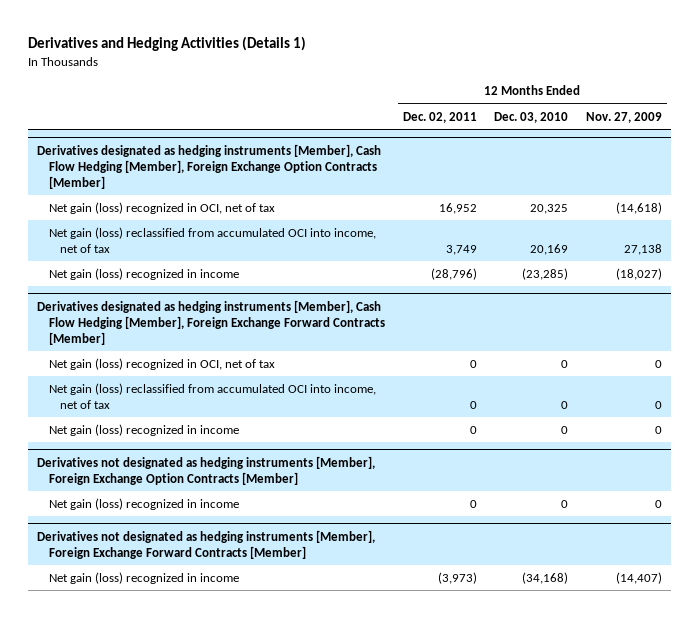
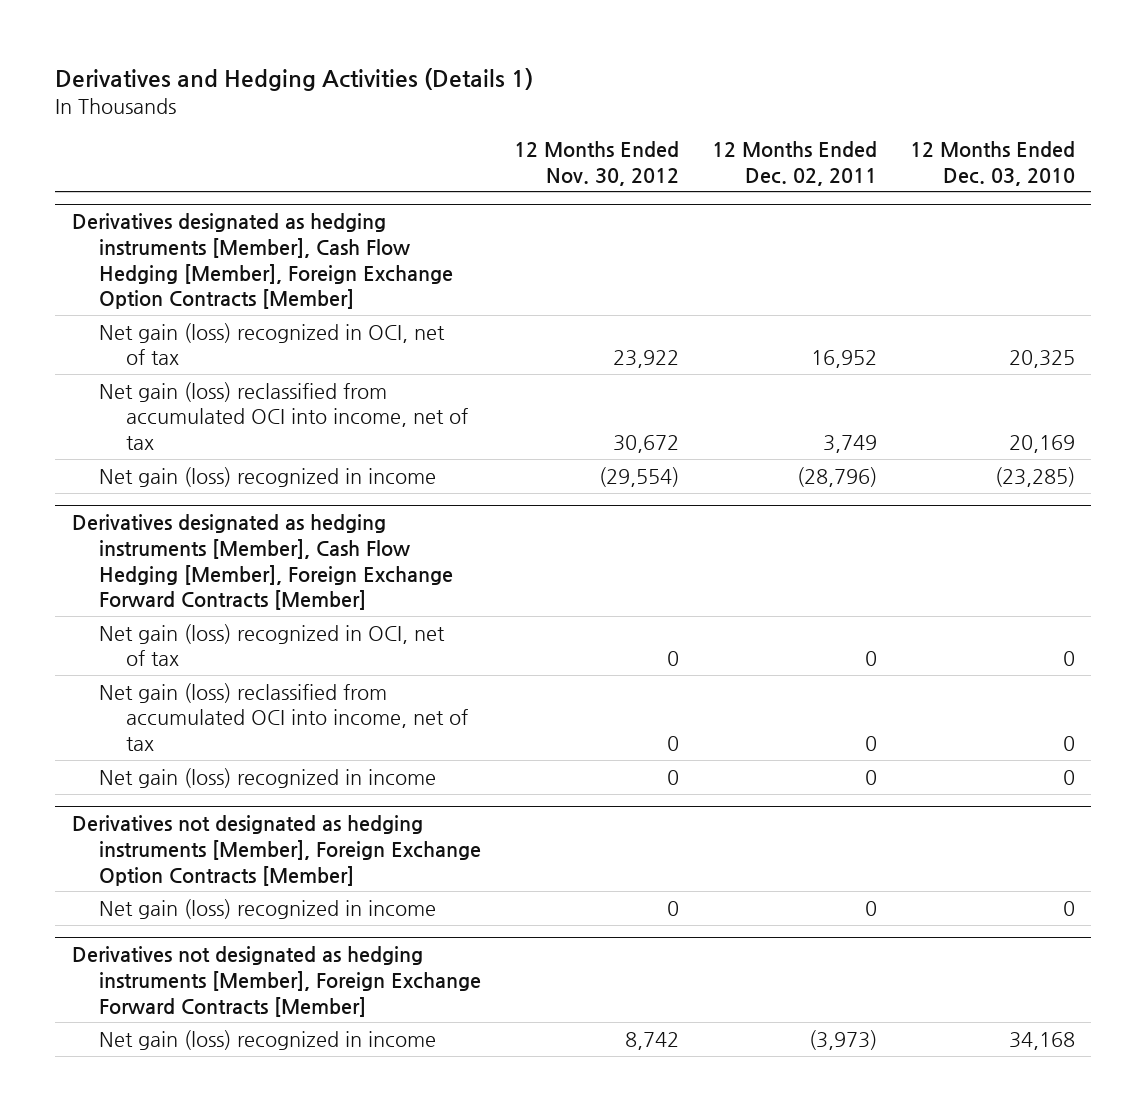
[586,111,663,123] Nov. 27, 2009 -> none
none -> [513,141,679,186] 12 Months Ended Nov. 30, 2012
[522,571,569,584] (34,168) -> [1008,1031,1075,1050] 34,168

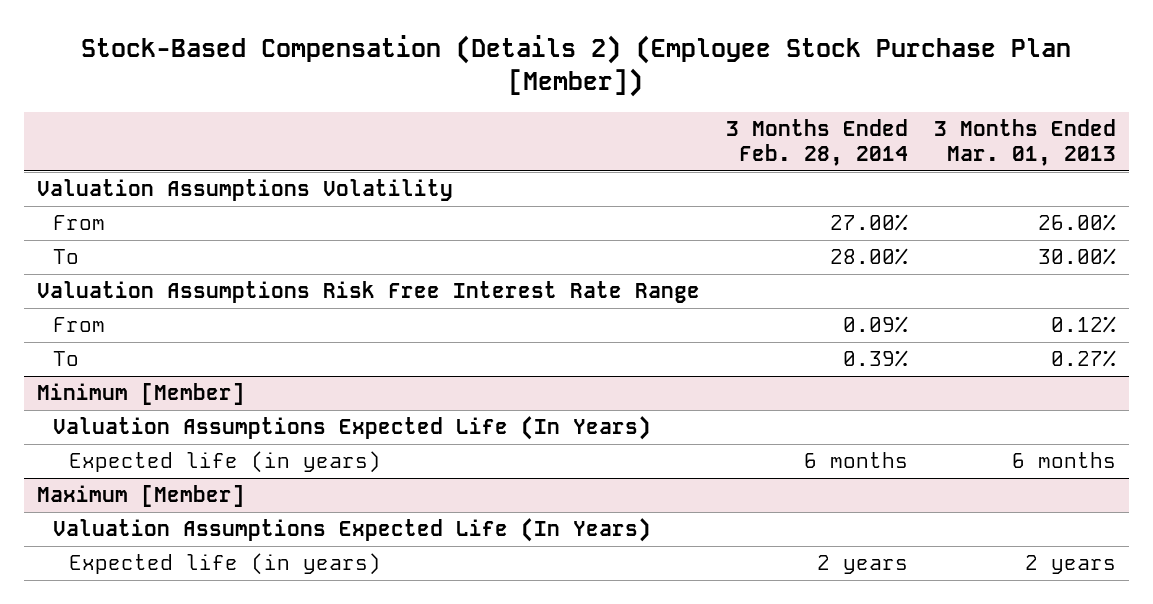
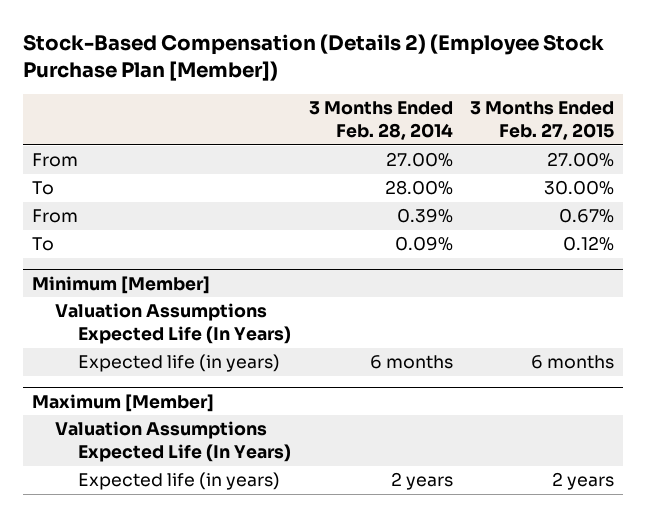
[933,119,1116,167] 3 Months Ended Mar. 01, 2013 -> none
none -> [470,101,615,141] 3 Months Ended Feb. 27, 2015
[37,179,454,202] Valuation Assumptions Volatility -> none
[37,281,701,304] Valuation Assumptions Risk Free Interest Rate Range -> none
[842,316,908,334] 0.09% -> [396,208,453,224] 0.39%
[842,350,908,368] 0.39% -> [394,236,453,252] 0.09%

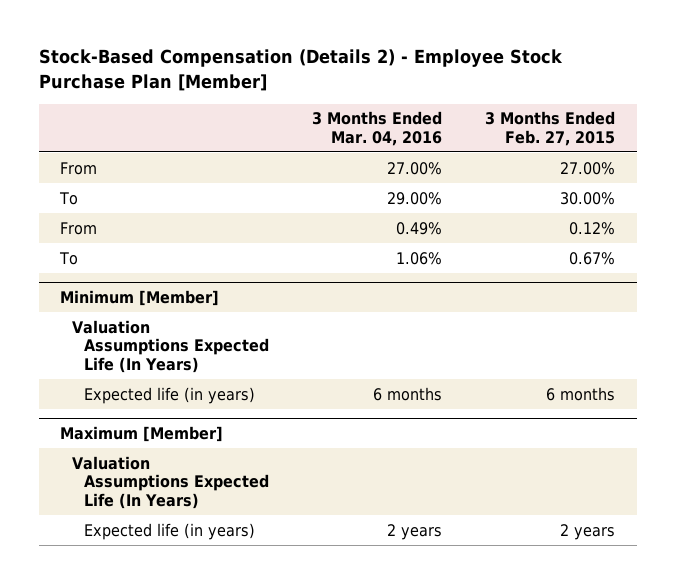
[22,33,604,81] Stock-Based Compensation (Details 2) (Employee Stock Purchase Plan [Member]) -> [38,49,563,92] Stock-Based Compensation (Details 2) - Employee Stock Purchase Plan [Member]
[308,101,453,141] 3 Months Ended Feb. 28, 2014 -> none
none -> [311,111,442,146] 3 Months Ended Mar. 04, 2016
[559,208,615,224] 0.67% -> [569,221,616,235] 0.12%
[563,236,615,252] 0.12% -> [569,251,616,265] 0.67%

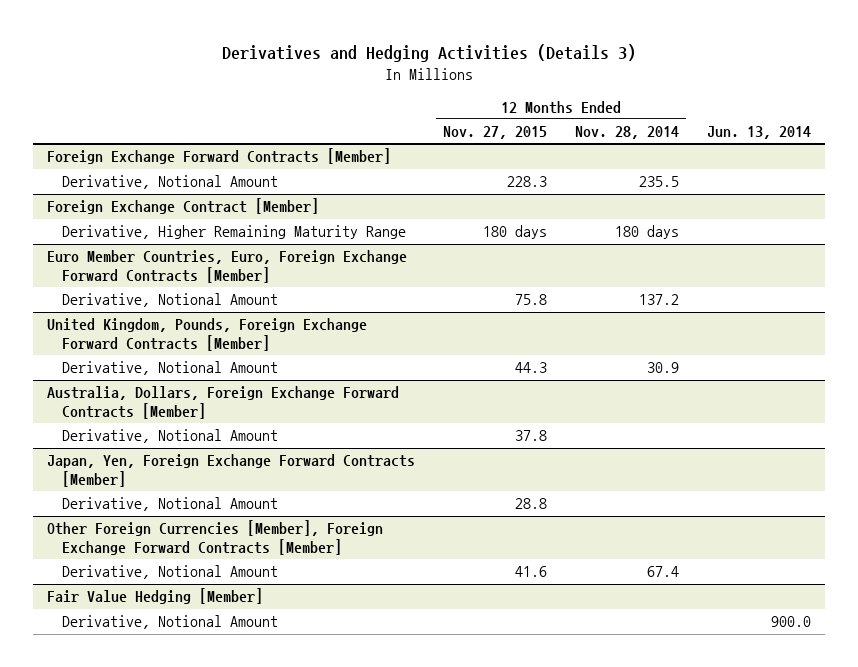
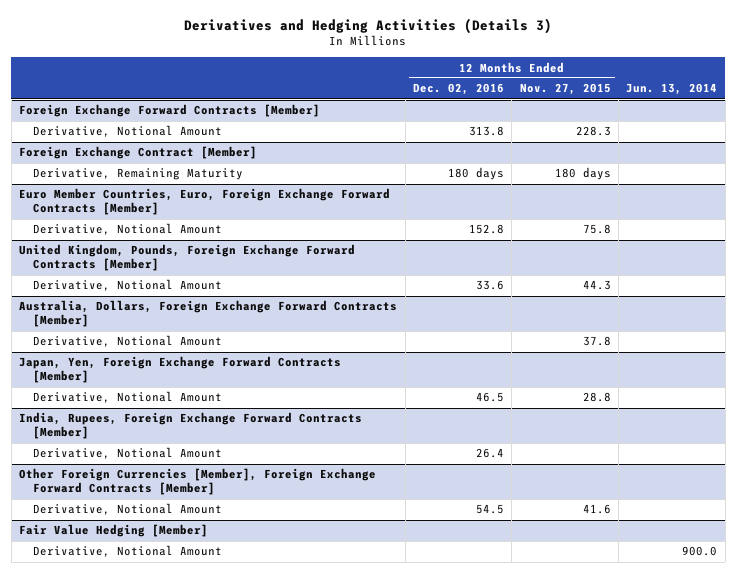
[575,126,680,140] Nov. 28, 2014 -> none
none -> [412,83,504,96] Dec. 02, 2016
[62,225,407,240] Derivative, Higher Remaining Maturity Range -> [33,168,244,181] Derivative, Remaining Maturity
none -> [19,412,363,440] India, Rupees, Foreign Exchange Forward Contracts [Member]
none -> [33,447,223,460] Derivative, Notional Amount

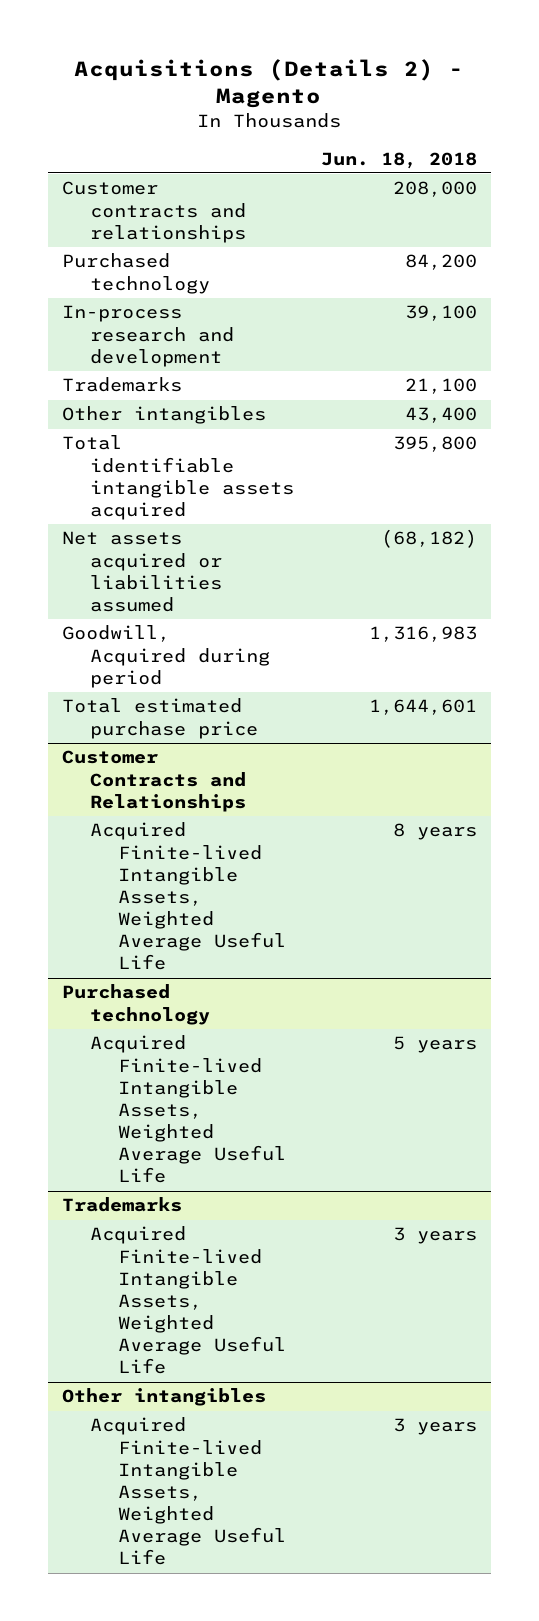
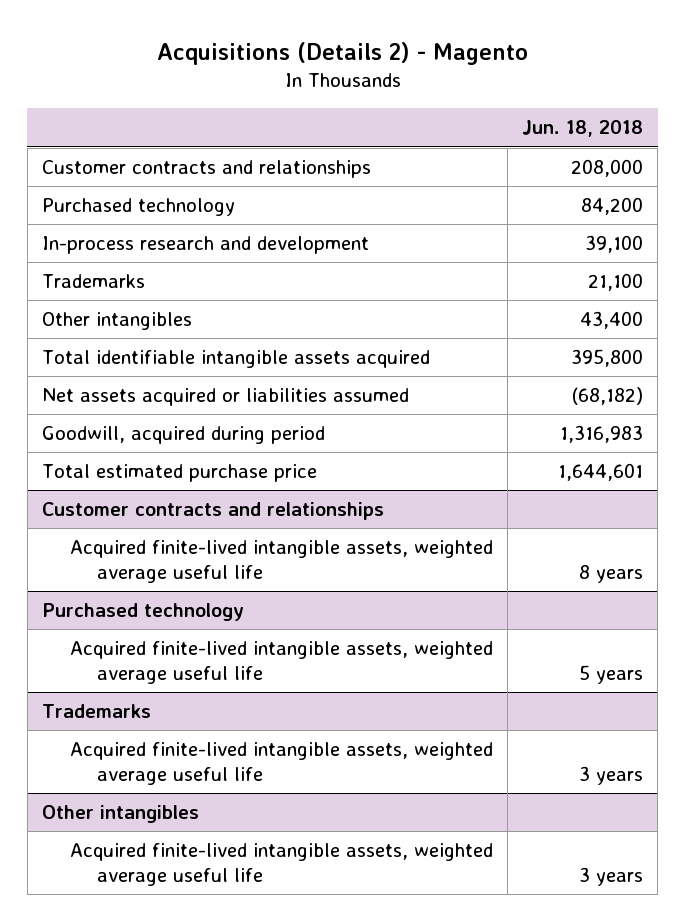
[61,625,270,688] Goodwill, Acquired during period -> [42,426,326,445] Goodwill, acquired during period
[61,750,246,812] Customer Contracts and Relationships -> [42,502,385,521] Customer contracts and relationships
[89,822,286,971] Acquired Finite-lived Intangible Assets, Weighted Average Useful Life -> [69,540,493,584] Acquired finite-lived intangible assets, weighted average useful life
[89,1035,286,1184] Acquired Finite-lived Intangible Assets, Weighted Average Useful Life -> [69,641,493,685] Acquired finite-lived intangible assets, weighted average useful life
[89,1226,286,1375] Acquired Finite-lived Intangible Assets, Weighted Average Useful Life -> [69,742,493,786] Acquired finite-lived intangible assets, weighted average useful life
[89,1417,286,1566] Acquired Finite-lived Intangible Assets, Weighted Average Useful Life -> [69,843,493,887] Acquired finite-lived intangible assets, weighted average useful life

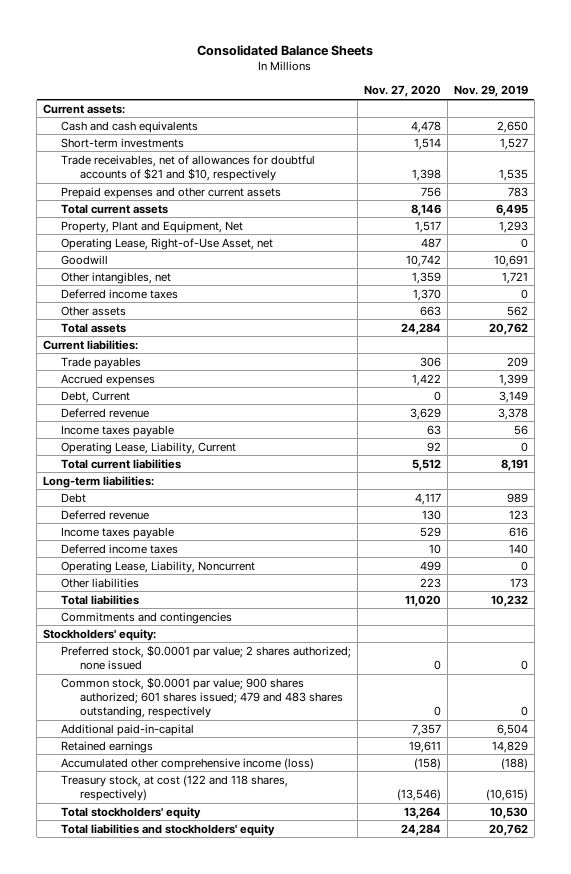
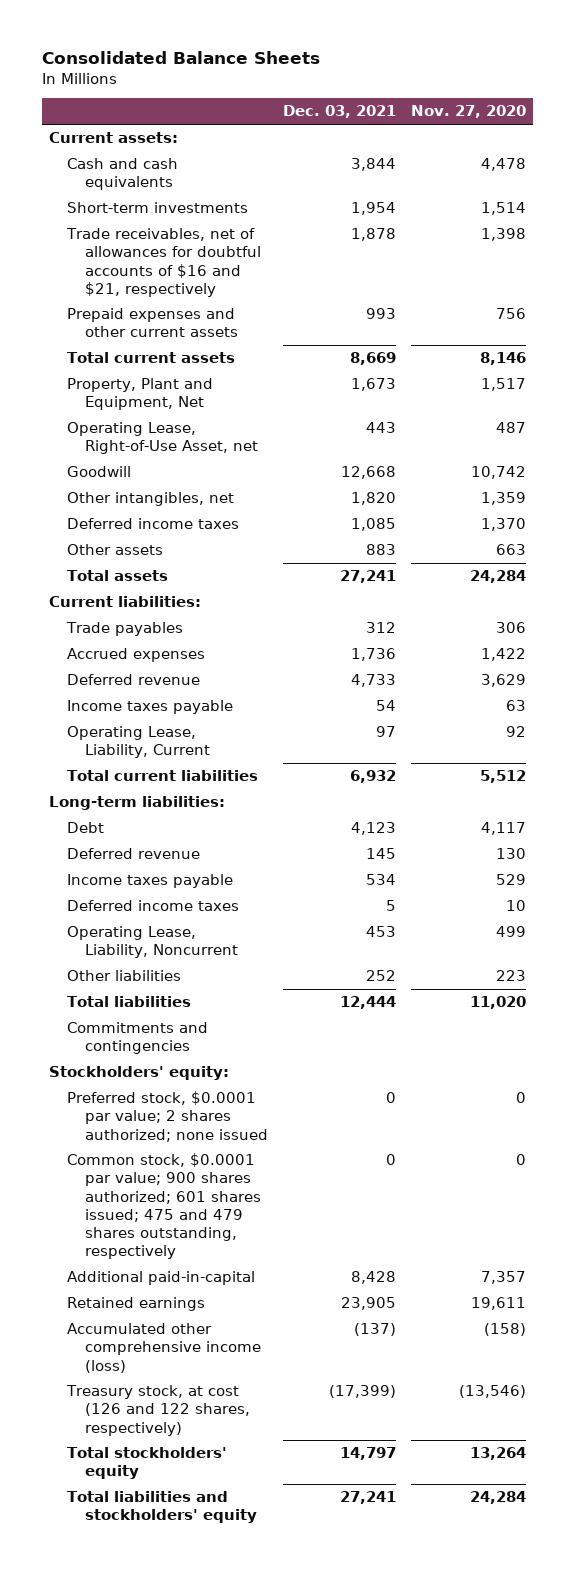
[453,85,528,98] Nov. 29, 2019 -> none
none -> [282,105,396,119] Dec. 03, 2021
[61,154,316,181] Trade receivables, net of allowances for doubtful accounts of $21 and $10, respectively -> [66,228,262,297] Trade receivables, net of allowances for doubtful accounts of $16 and $21, respectively
[61,390,131,403] Debt, Current -> none
[61,676,343,719] Common stock, $0.0001 par value; 900 shares authorized; 601 shares issued; 479 and 483 shares outstanding, respectively -> [67,1153,262,1259] Common stock, $0.0001 par value; 900 shares authorized; 601 shares issued; 475 and 479 shares outstanding, respectively
[61,774,289,801] Treasury stock, at cost (122 and 118 shares, respectively) -> [66,1385,251,1436] Treasury stock, at cost (126 and 122 shares, respectively)

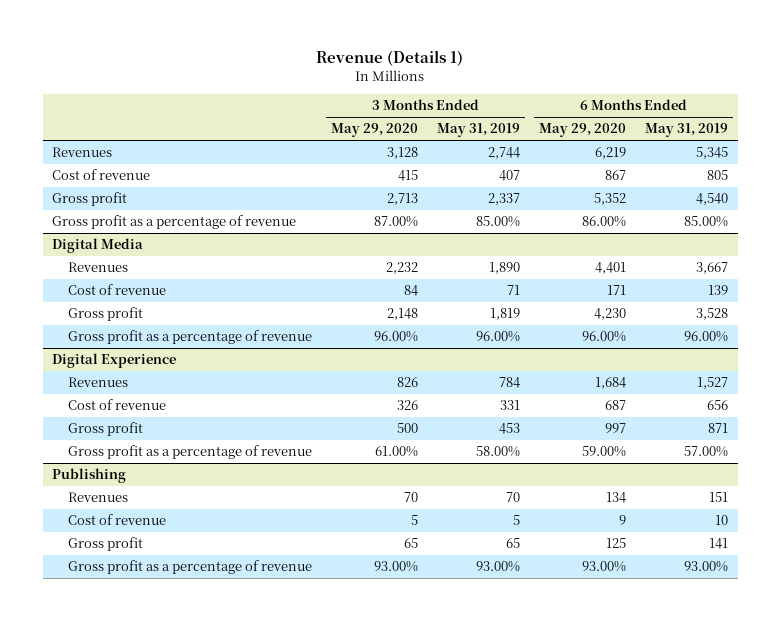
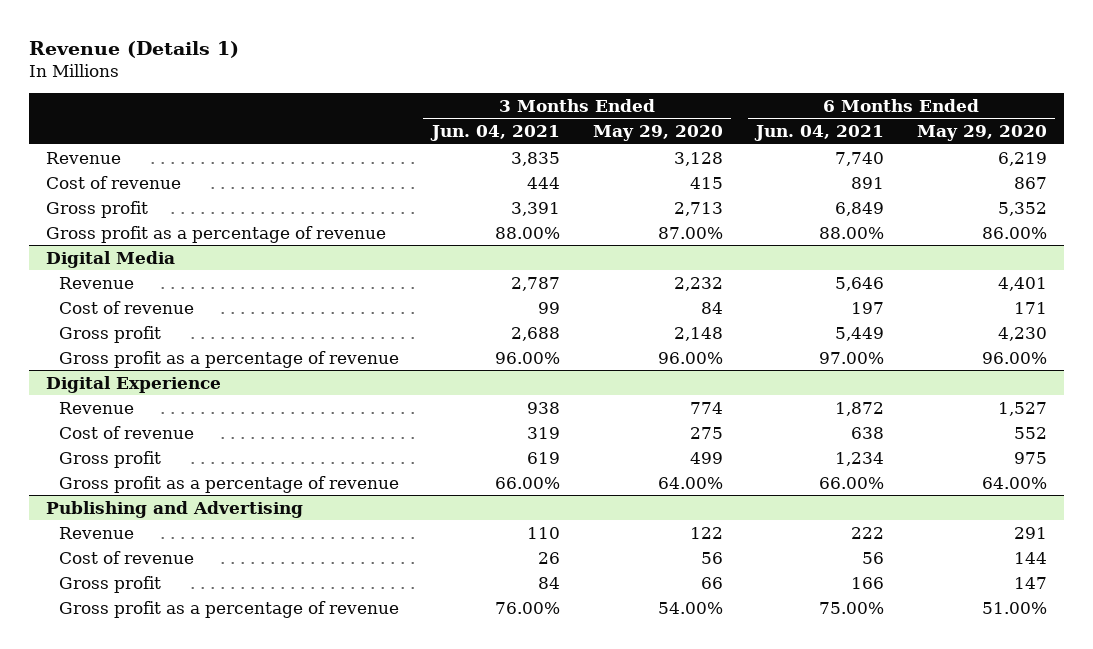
[437,123,521,138] May 31, 2019 -> none
[645,123,729,138] May 31, 2019 -> none
none -> [429,125,560,142] Jun. 04, 2021
none -> [753,125,884,142] Jun. 04, 2021
[52,147,113,158] Revenues -> [46,151,122,164] Revenue
[68,262,129,273] Revenues -> [58,276,134,289] Revenue
[68,377,129,388] Revenues -> none
[52,468,127,484] Publishing -> none
[68,492,129,503] Revenues -> none
none -> [58,401,134,414] Revenue
[397,400,419,411] 326 -> [689,426,723,439] 275
[605,400,627,411] 687 -> [1014,426,1048,439] 552
[397,423,419,434] 500 -> [689,451,723,464] 499
[605,423,627,434] 997 -> [1014,451,1048,464] 975
[375,446,419,458] 61.00% -> [657,476,723,489] 64.00%
[582,446,627,458] 59.00% -> [982,476,1048,489] 64.00%
none -> [46,500,304,518] Publishing and Advertising
none -> [58,526,134,539] Revenue
[411,515,419,526] 5 -> [700,551,723,564] 56
[619,515,627,526] 9 -> [1014,551,1048,564] 144
[404,538,419,549] 65 -> [700,576,723,589] 66
[606,538,627,549] 125 -> [1014,576,1048,589] 147
[374,561,419,573] 93.00% -> [657,601,723,614] 54.00%
[582,561,627,573] 93.00% -> [982,601,1048,614] 51.00%

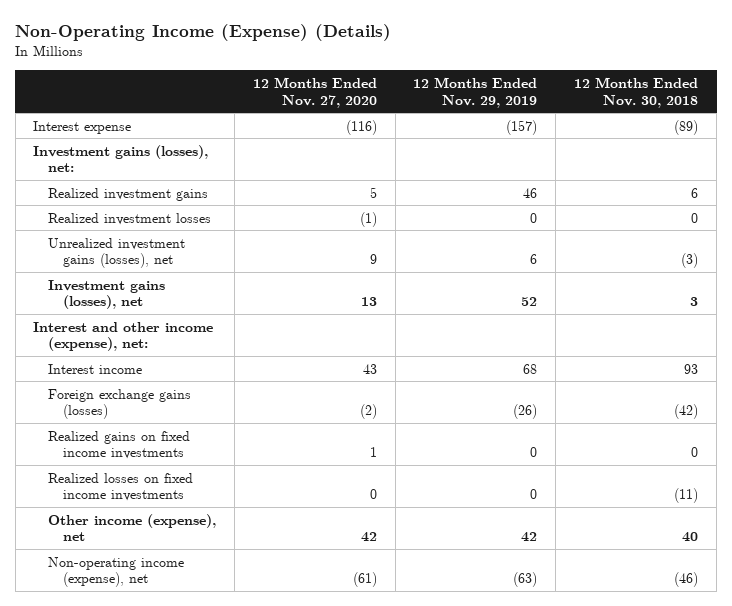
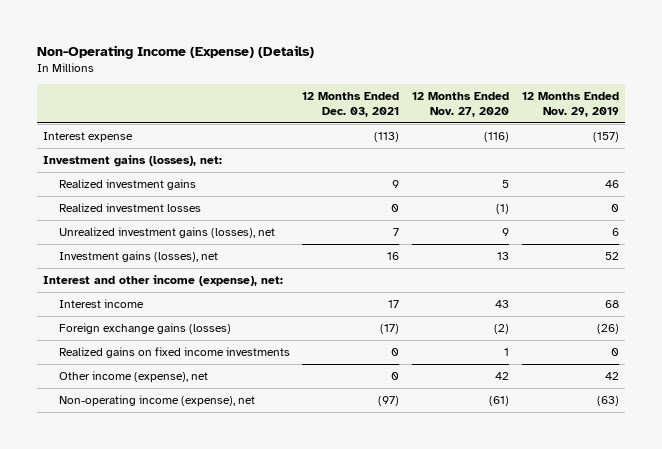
[574,76,699,108] 12 Months Ended Nov. 30, 2018 -> none
none -> [302,92,400,117] 12 Months Ended Dec. 03, 2021
[47,472,193,502] Realized losses on fixed income investments -> none

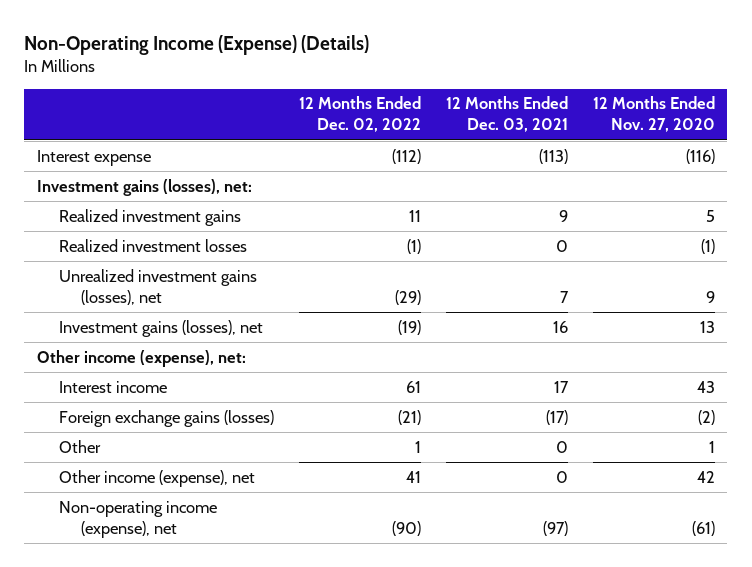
[521,92,619,117] 12 Months Ended Nov. 29, 2019 -> none
none -> [298,96,421,133] 12 Months Ended Dec. 02, 2022
[42,275,283,287] Interest and other income (expense), net: -> [36,349,246,367] Other income (expense), net:
[58,347,290,359] Realized gains on fixed income investments -> none
none -> [59,439,102,453] Other

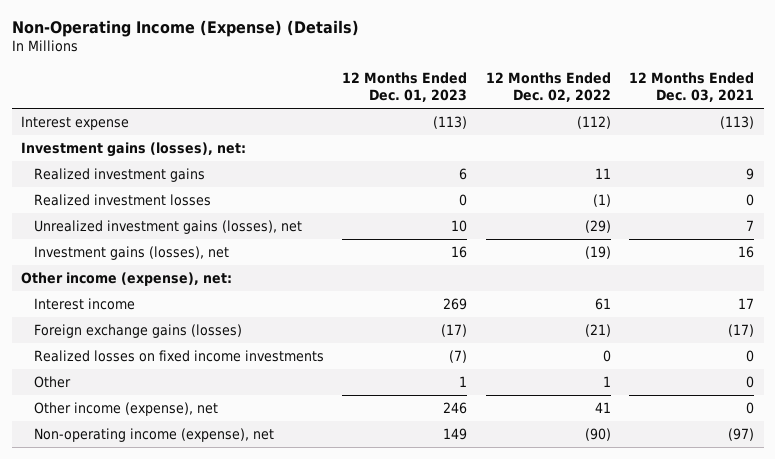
[592,96,715,133] 12 Months Ended Nov. 27, 2020 -> none
none -> [342,71,468,103] 12 Months Ended Dec. 01, 2023
none -> [34,349,325,362] Realized losses on fixed income investments

